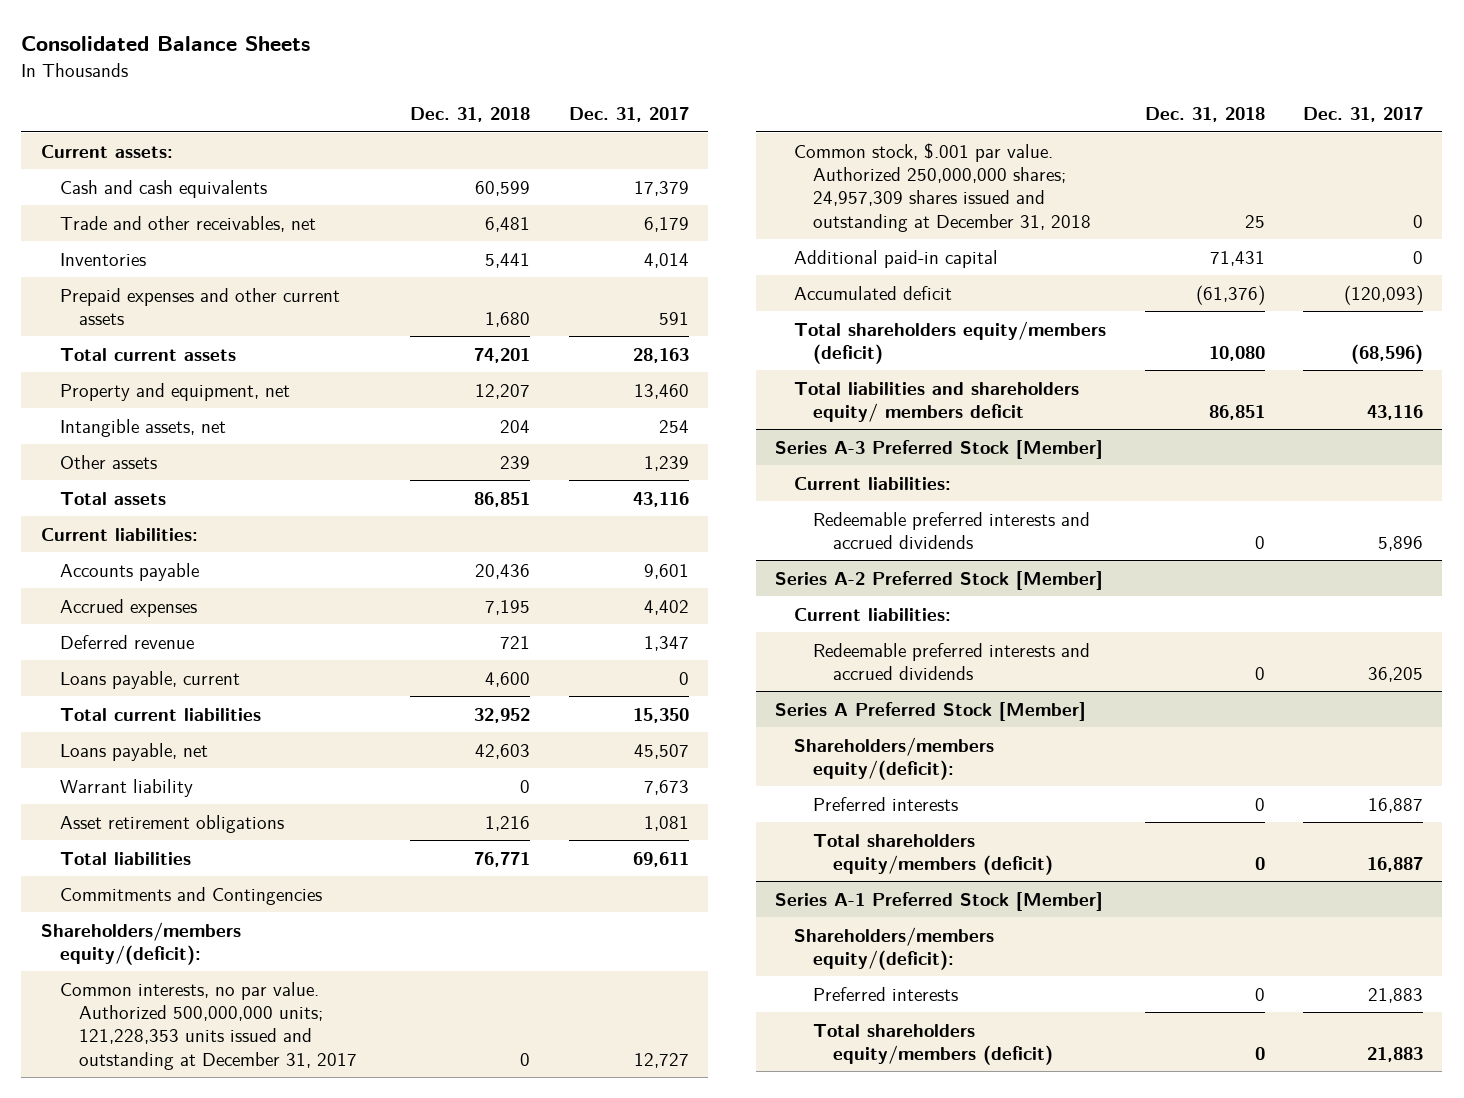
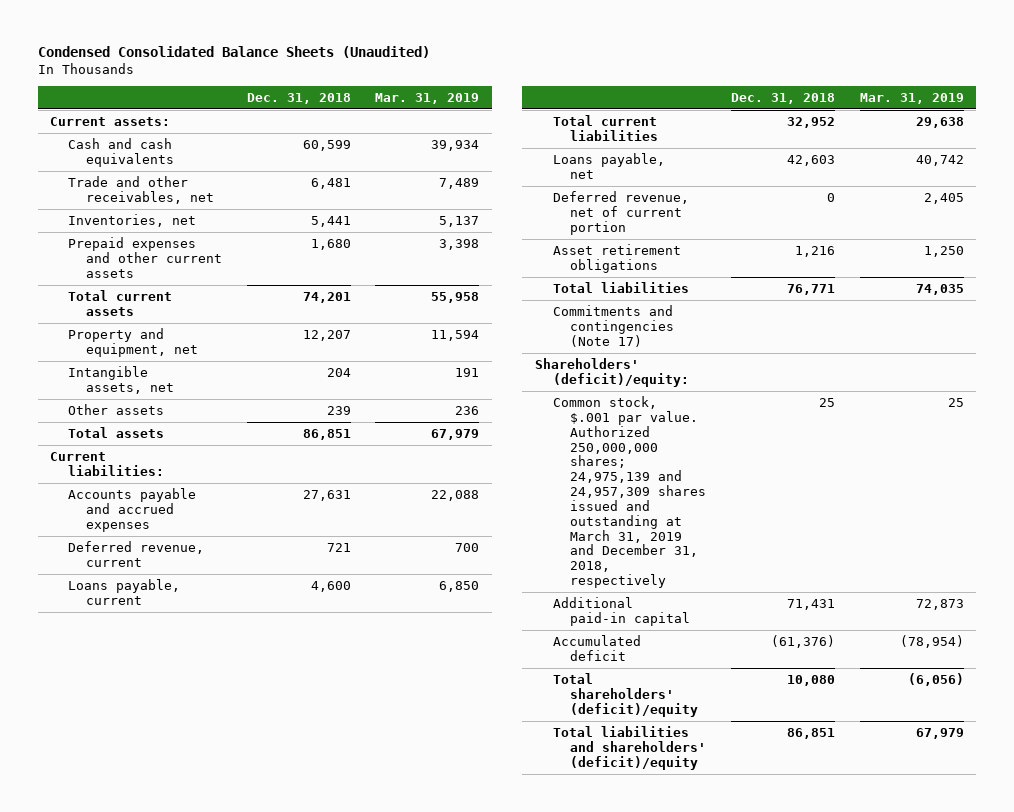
[21,35,311,51] Consolidated Balance Sheets -> [38,46,431,59] Condensed Consolidated Balance Sheets (Unaudited)
[568,107,689,123] Dec. 31, 2017 -> none
none -> [375,92,480,104] Mar. 31, 2019
[59,252,146,266] Inventories -> [68,213,197,227] Inventories, net
[59,562,199,581] Accounts payable -> none
[59,598,197,617] Accrued expenses -> none
none -> [68,487,197,532] Accounts payable and accrued expenses
[59,634,194,649] Deferred revenue -> [68,540,205,567] Deferred revenue, current
[59,778,193,797] Warrant liability -> none
none -> [552,190,689,235] Deferred revenue, net of current portion
[59,981,358,1070] Common interests, no par value. Authorized 500,000,000 units; 121,228,353 units issued and outstanding at December 31, 2017 -> none
[59,886,322,905] Commitments and Contingencies -> [552,304,675,347] Commitments and contingencies (Note 17)
[40,921,241,966] Shareholders/members equity/(deficit): -> [534,357,689,387] Shareholders' (deficit)/equity:
[794,142,1092,232] Common stock, $.001 par value. Authorized 250,000,000 shares; 24,957,309 shares issued and outstanding at December 31, 2018 -> [552,395,707,589] Common stock, $.001 par value. Authorized 250,000,000 shares; 24,975,139 and 24,957,309 shares issued and outstanding at March 31, 2019 and December 31, 2018, respectively
[775,439,1104,459] Series A-3 Preferred Stock [Member] -> none
[794,476,952,490] Current liabilities: -> none
[813,511,1091,550] Redeemable preferred interests and accrued dividends -> none
[775,570,1104,590] Series A-2 Preferred Stock [Member] -> none
[794,607,952,621] Current liabilities: -> none
[813,642,1091,681] Redeemable preferred interests and accrued dividends -> none
[775,701,1087,721] Series A Preferred Stock [Member] -> none
[794,736,995,781] Shareholders/members equity/(deficit): -> none
[813,796,959,811] Preferred interests -> none
[813,833,1053,876] Total shareholders equity/members (deficit) -> none
[775,891,1104,911] Series A-1 Preferred Stock [Member] -> none
[794,926,995,971] Shareholders/members equity/(deficit): -> none
[813,986,959,1001] Preferred interests -> none
[813,1023,1053,1066] Total shareholders equity/members (deficit) -> none
[794,320,1107,365] Total shareholders equity/members (deficit) -> [552,672,699,717] Total shareholders' (deficit)/equity
[794,381,1080,423] Total liabilities and shareholders equity/ members deficit -> [552,725,707,770] Total liabilities and shareholders' (deficit)/equity

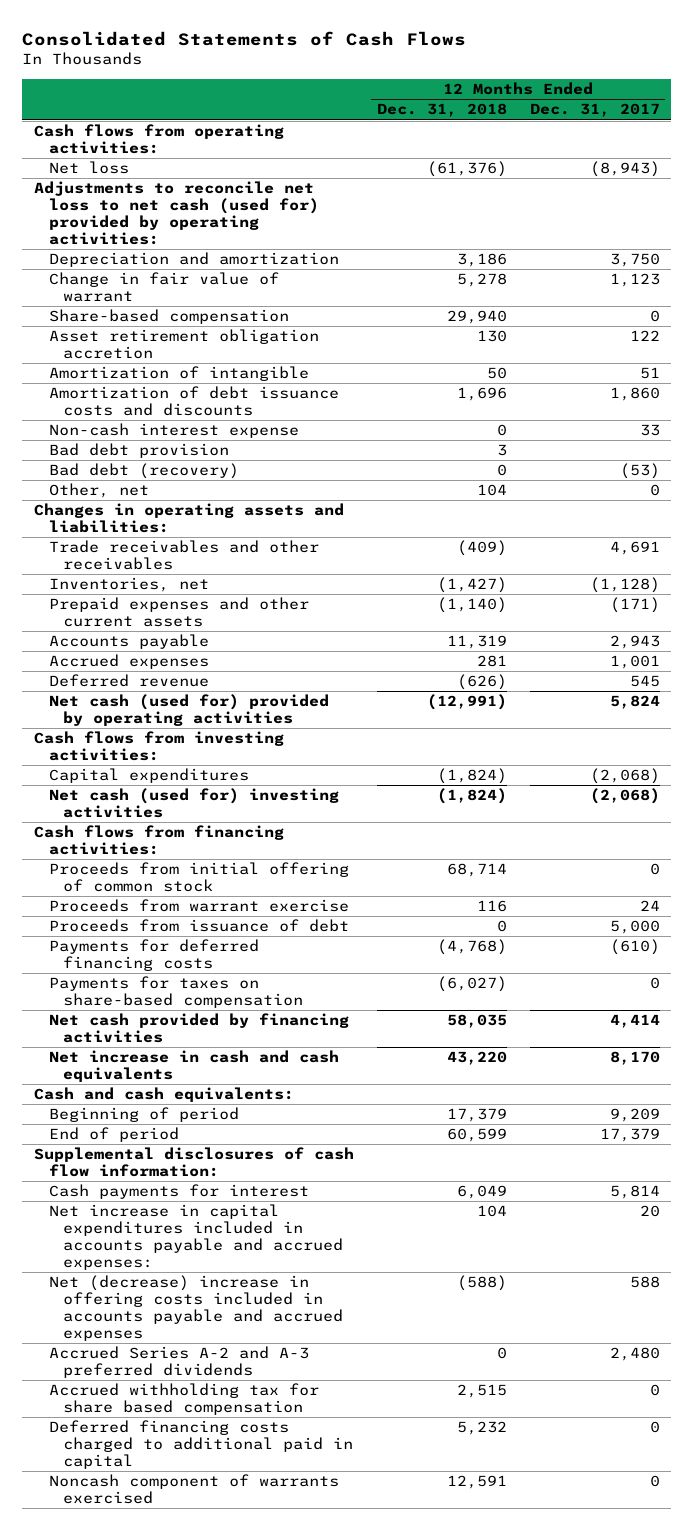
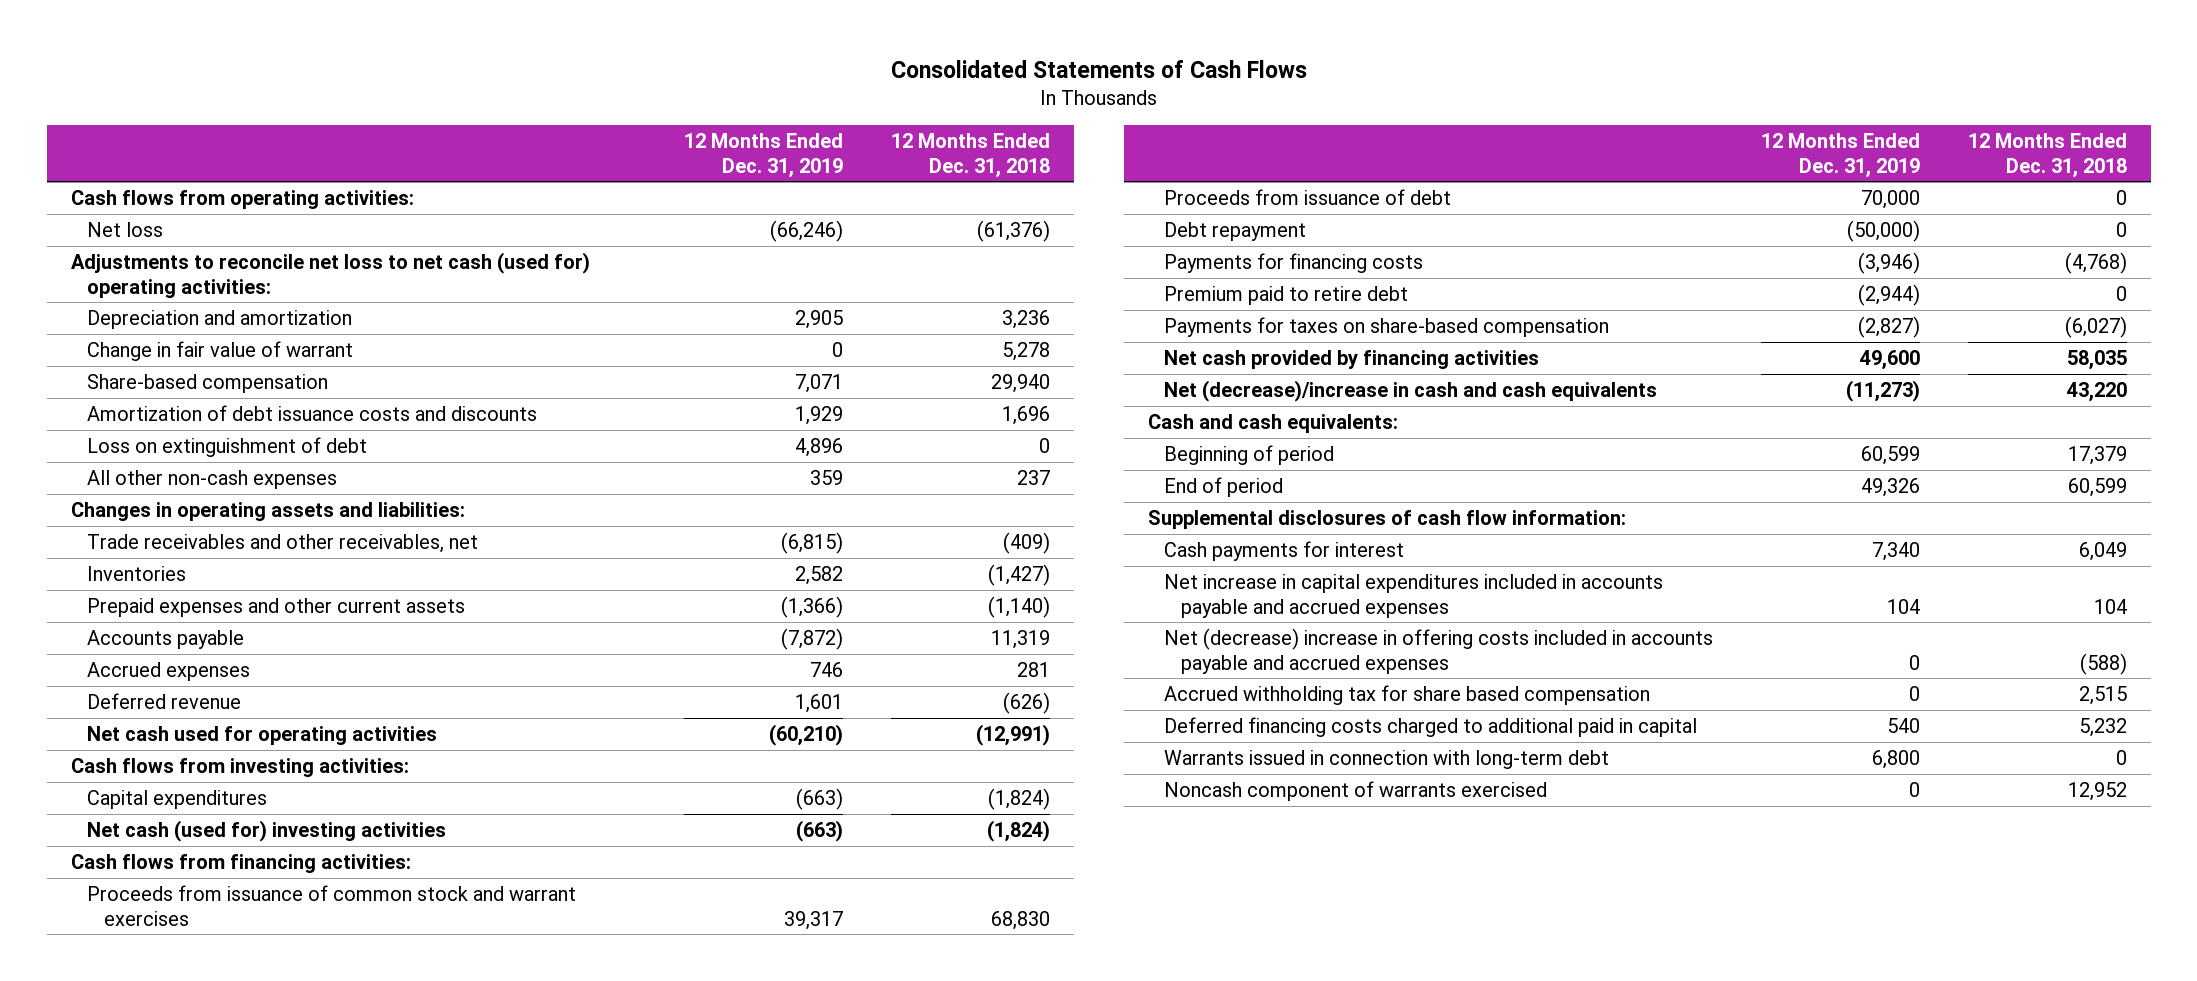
[529,103,660,118] Dec. 31, 2017 -> none
none -> [683,132,843,178] 12 Months Ended Dec. 31, 2019
[33,181,319,245] Adjustments to reconcile net loss to net cash (used for) provided by operating activities: -> [70,251,590,298] Adjustments to reconcile net loss to net cash (used for) operating activities:
[456,253,507,268] 3,186 -> [1001,309,1050,329] 3,236
[48,329,319,360] Asset retirement obligation accretion -> none
[48,366,309,382] Amortization of intangible -> none
[48,443,229,459] Bad debt provision -> none
[48,463,239,480] Bad debt (recovery) -> none
[48,483,149,499] Other, net -> none
none -> [87,436,368,457] Loss on extinguishment of debt
[48,423,299,439] Non-cash interest expense -> [87,469,338,489] All other non-cash expenses
[496,424,507,437] 0 -> [1016,469,1050,485] 237
[48,540,319,571] Trade receivables and other receivables -> [87,533,479,553] Trade receivables and other receivables, net
[48,577,209,593] Inventories, net -> [87,565,187,581] Inventories
[48,694,329,727] Net cash (used for) provided by operating activities -> [87,725,438,745] Net cash used for operating activities
[48,899,349,913] Proceeds from warrant exercise -> none
[48,862,349,893] Proceeds from initial offering of common stock -> [87,884,577,926] Proceeds from issuance of common stock and warrant exercises
[446,863,507,878] 68,714 -> [990,910,1050,930] 68,830
none -> [1164,221,1307,241] Debt repayment
[48,939,259,972] Payments for deferred financing costs -> [1164,252,1424,273] Payments for financing costs
none -> [1164,285,1409,305] Premium paid to retire debt
[48,1050,339,1083] Net increase in cash and cash equivalents -> [1164,379,1658,402] Net (decrease)/increase in cash and cash equivalents
[48,1204,344,1270] Net increase in capital expenditures included in accounts payable and accrued expenses: -> [1164,573,1664,618] Net increase in capital expenditures included in accounts payable and accrued expenses
[48,1346,309,1379] Accrued Series A-2 and A-3 preferred dividends -> none
none -> [1164,749,1610,769] Warrants issued in connection with long-term debt
[446,1475,507,1490] 12,591 -> [2067,781,2127,801] 12,952

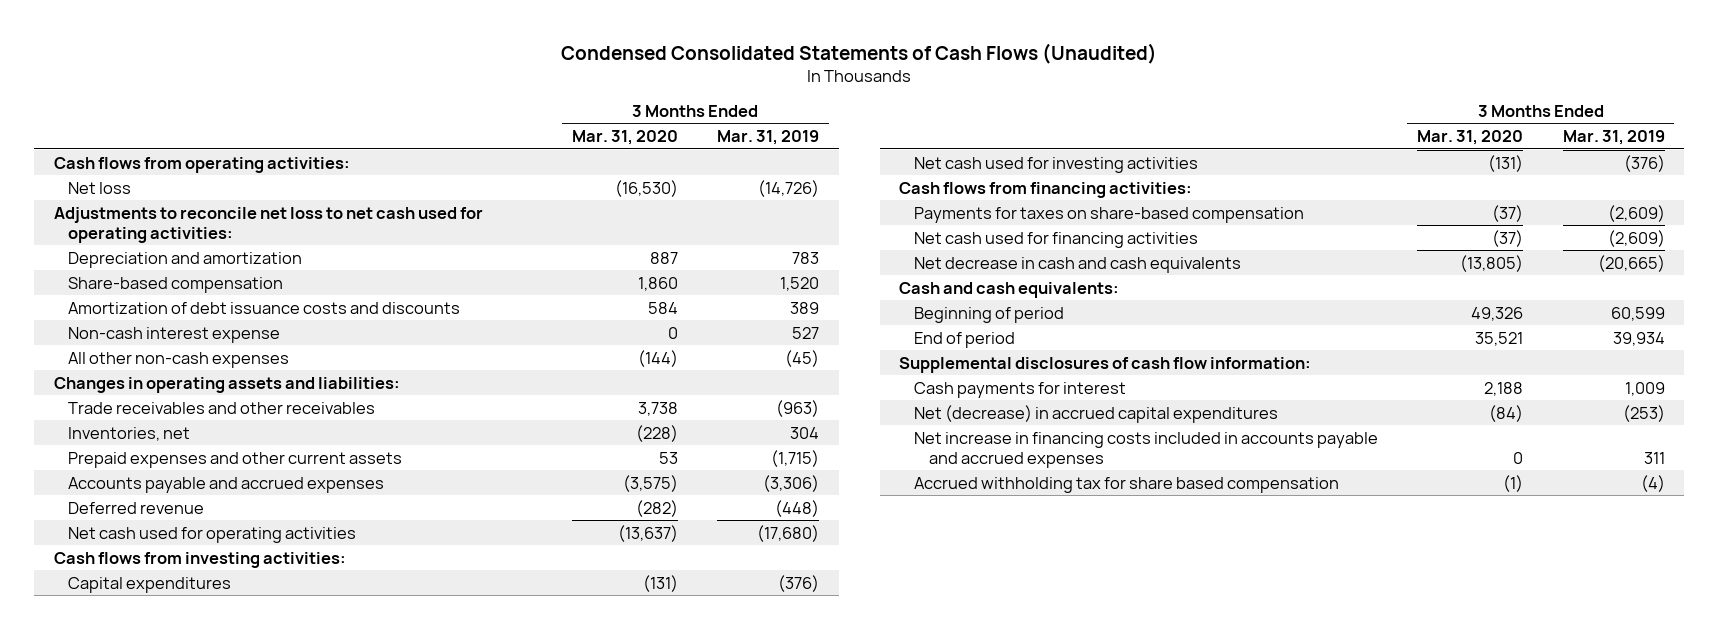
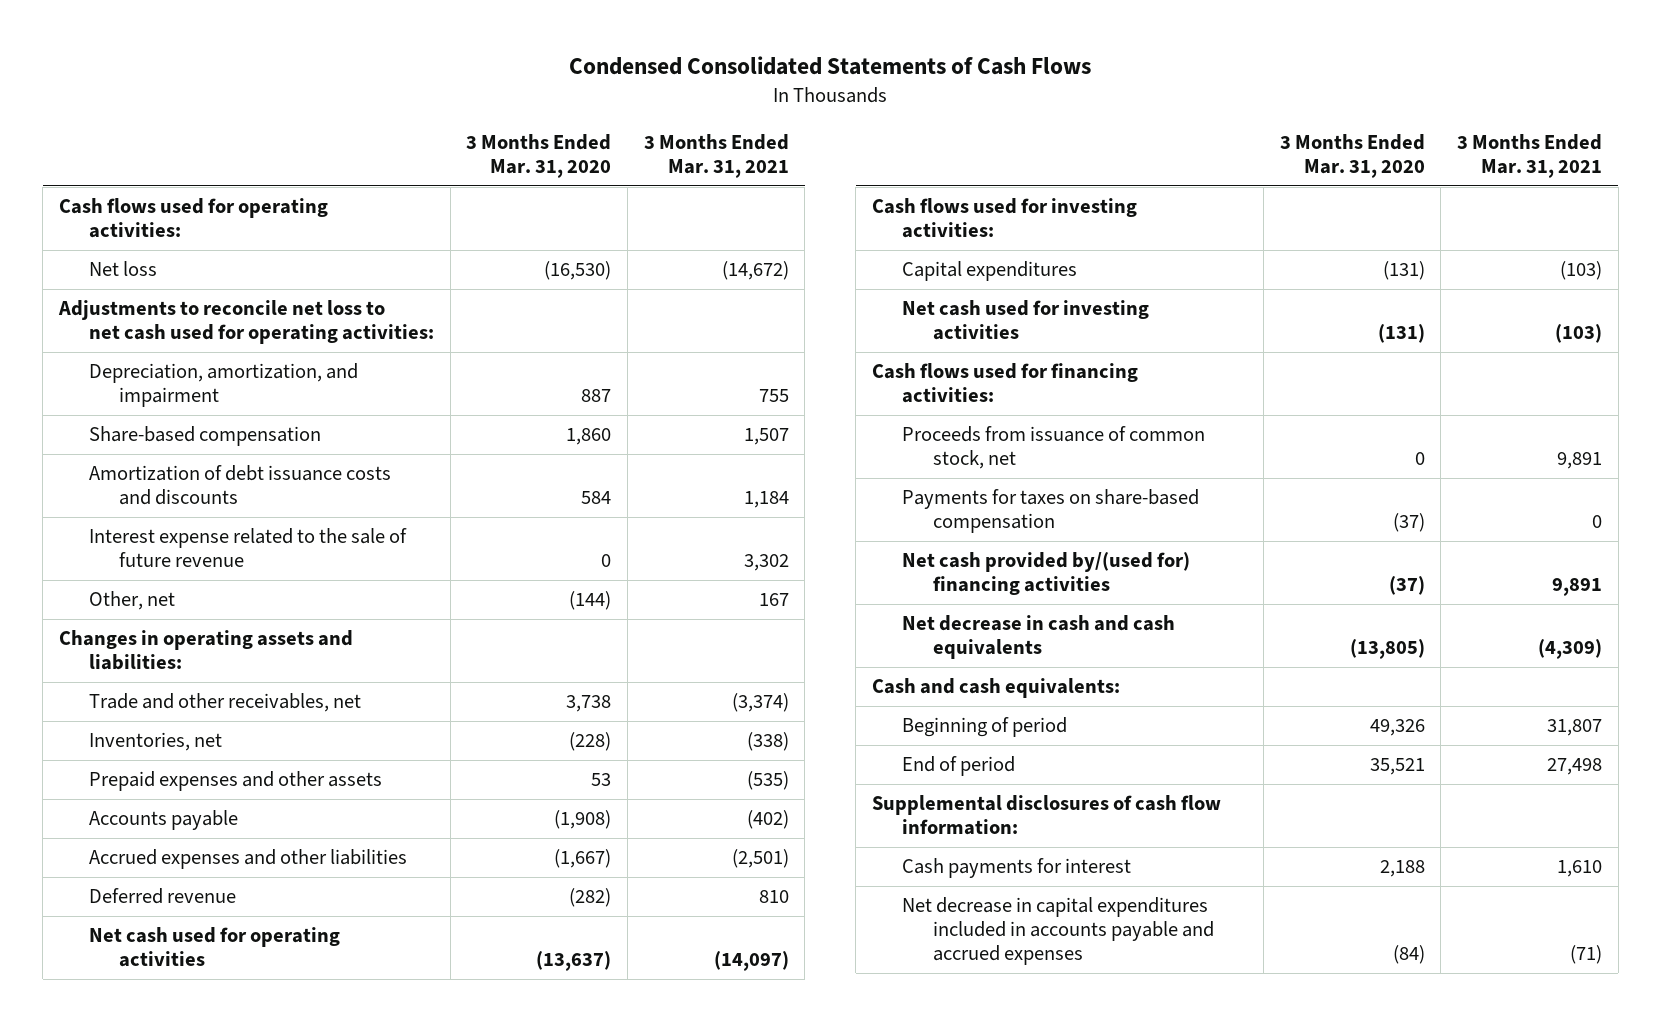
[561,42,1158,64] Condensed Consolidated Statements of Cash Flows (Unaudited) -> [569,56,1092,76] Condensed Consolidated Statements of Cash Flows
[716,130,819,146] Mar. 31, 2019 -> none
none -> [643,133,789,178] 3 Months Ended Mar. 31, 2021
[53,156,350,173] Cash flows from operating activities: -> [58,198,328,239] Cash flows used for operating activities:
[68,251,303,268] Depreciation and amortization -> [89,363,359,408] Depreciation, amortization, and impairment
[68,326,281,343] Non-cash interest expense -> none
none -> [89,528,408,568] Interest expense related to the sale of future revenue
[68,351,290,368] All other non-cash expenses -> [89,591,176,611] Other, net
[68,401,376,414] Trade receivables and other receivables -> [89,693,362,713] Trade and other receivables, net
[68,476,385,493] Accounts payable and accrued expenses -> none
[68,451,403,468] Prepaid expenses and other current assets -> [89,771,383,792] Prepaid expenses and other assets
none -> [89,810,239,831] Accounts payable
none -> [89,849,408,870] Accrued expenses and other liabilities
[53,551,346,568] Cash flows from investing activities: -> [872,198,1138,239] Cash flows used for investing activities:
[899,181,1193,198] Cash flows from financing activities: -> [872,363,1139,404] Cash flows used for financing activities:
none -> [902,426,1206,470] Proceeds from issuance of common stock, net
[913,231,1198,248] Net cash used for financing activities -> [902,552,1191,596] Net cash provided by/(used for) financing activities
[913,431,1378,468] Net increase in financing costs included in accounts payable and accrued expenses -> none
[913,476,1339,493] Accrued withholding tax for share based compensation -> none
[913,404,1278,423] Net (decrease) in accrued capital expenditures -> [902,897,1214,966] Net decrease in capital expenditures included in accounts payable and accrued expenses

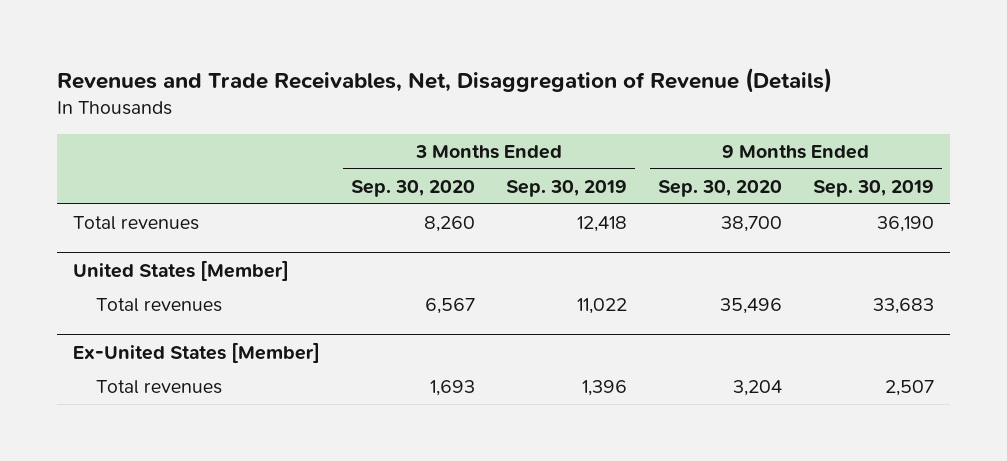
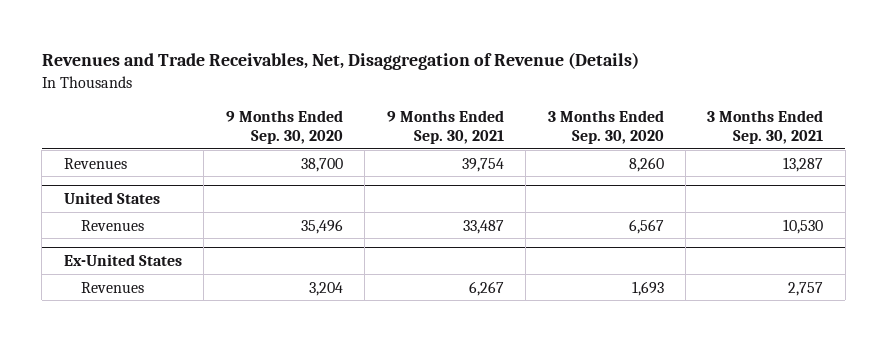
[506,179,628,197] Sep. 30, 2019 -> none
[813,179,935,197] Sep. 30, 2019 -> none
none -> [386,110,504,145] 9 Months Ended Sep. 30, 2021
none -> [707,110,824,145] 3 Months Ended Sep. 30, 2021
[72,216,199,231] Total revenues -> [63,157,127,169] Revenues
[72,259,289,281] United States [Member] -> [63,192,160,205] United States
[95,298,222,313] Total revenues -> [81,219,145,231] Revenues
[72,341,320,363] Ex-United States [Member] -> [63,254,182,267] Ex-United States
[95,380,222,395] Total revenues -> [81,281,145,293] Revenues

